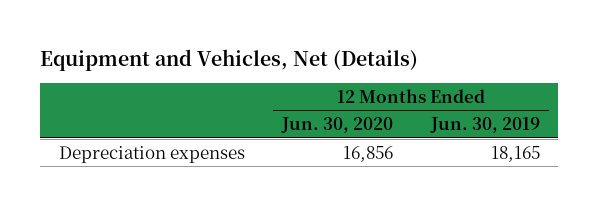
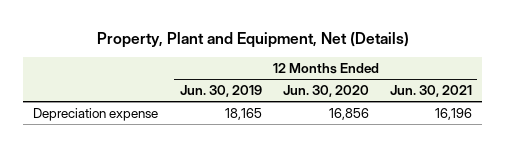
[40,49,419,72] Equipment and Vehicles, Net (Details) -> [96,31,409,48] Property, Plant and Equipment, Net (Details)
none -> [389,84,472,97] Jun. 30, 2021
[58,145,245,163] Depreciation expenses -> [33,107,159,121] Depreciation expense

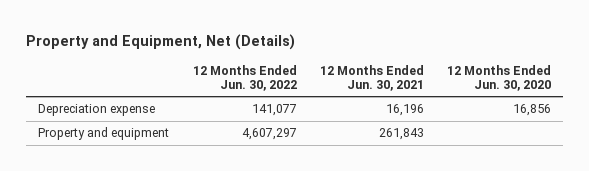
[96,31,409,48] Property, Plant and Equipment, Net (Details) -> [26,33,296,50] Property and Equipment, Net (Details)
[179,84,262,97] Jun. 30, 2019 -> none
none -> [192,64,297,91] 12 Months Ended Jun. 30, 2022
none -> [38,127,170,141] Property and equipment

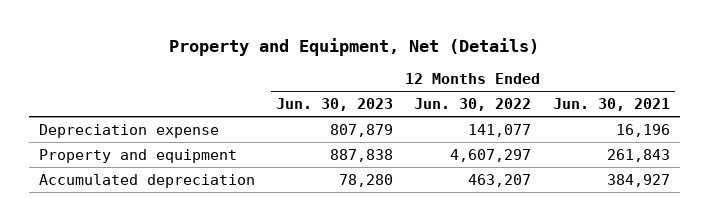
[447,64,552,91] 12 Months Ended Jun. 30, 2020 -> none
none -> [276,98,394,112] Jun. 30, 2023
none -> [39,173,256,188] Accumulated depreciation

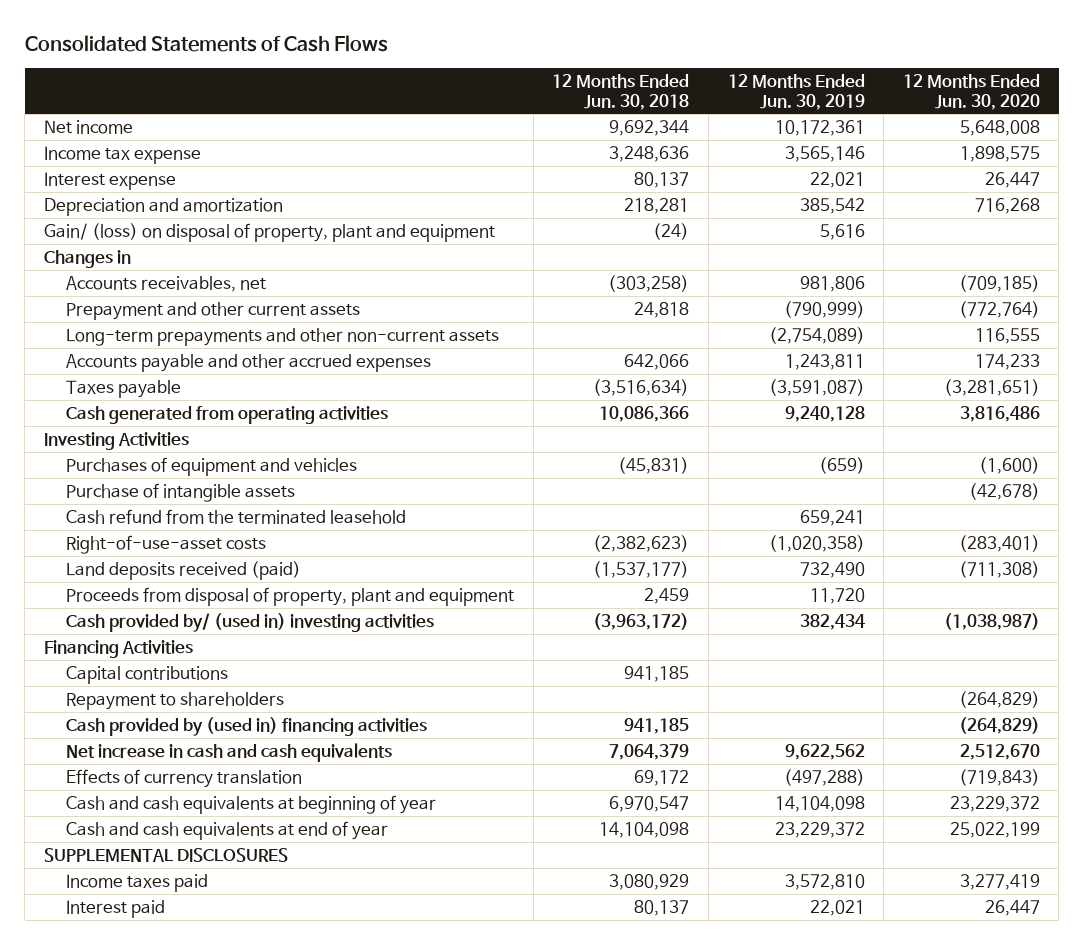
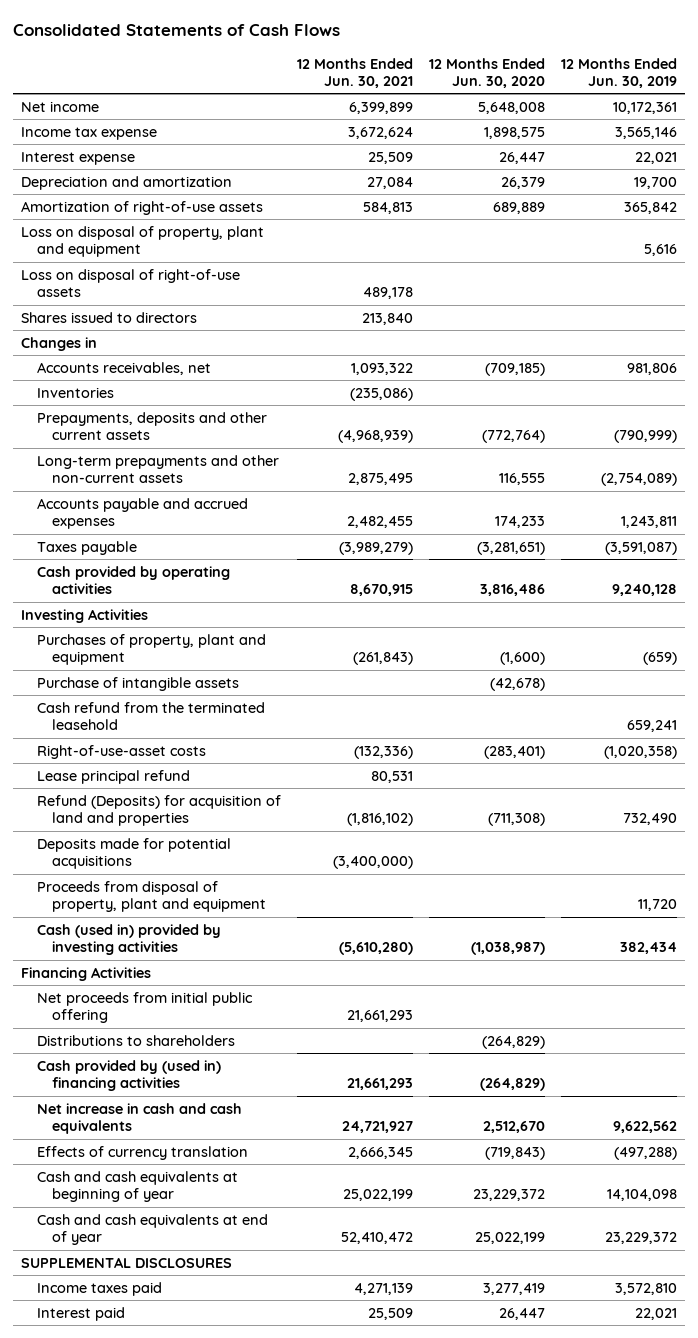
[552,74,690,110] 12 Months Ended Jun. 30, 2018 -> none
none -> [296,57,413,88] 12 Months Ended Jun. 30, 2021
[799,198,865,215] 385,542 -> [633,176,677,189] 19,700
[974,198,1040,215] 716,268 -> [500,176,545,189] 26,379
none -> [21,200,264,215] Amortization of right-of-use assets
[43,223,495,243] Gain/ (loss) on disposal of property, plant and equipment -> [21,225,265,258] Loss on disposal of property, plant and equipment
none -> [21,268,241,298] Loss on disposal of right-of-use assets
none -> [21,311,198,323] Shares issued to directors
none -> [36,386,114,398] Inventories
[66,302,361,321] Prepayment and other current assets -> [36,411,267,441] Prepayments, deposits and other current assets
[66,354,432,373] Accounts payable and other accrued expenses -> [36,497,248,530] Accounts payable and accrued expenses
[66,406,389,425] Cash generated from operating activities -> [36,565,230,595] Cash provided by operating activities
[66,457,358,477] Purchases of equipment and vehicles -> [36,633,266,666] Purchases of property, plant and equipment
none -> [36,769,190,784] Lease principal refund
[66,561,302,581] Land deposits received (paid) -> [36,794,281,827] Refund (Deposits) for acquisition of land and properties
none -> [36,837,231,870] Deposits made for potential acquisitions
[66,613,435,633] Cash provided by/ (used in) investing activities -> [36,923,221,956] Cash (used in) provided by investing activities
[66,666,229,685] Capital contributions -> none
none -> [36,991,253,1024] Net proceeds from initial public offering
[66,692,285,711] Repayment to shareholders -> [36,1034,235,1046] Distributions to shareholders

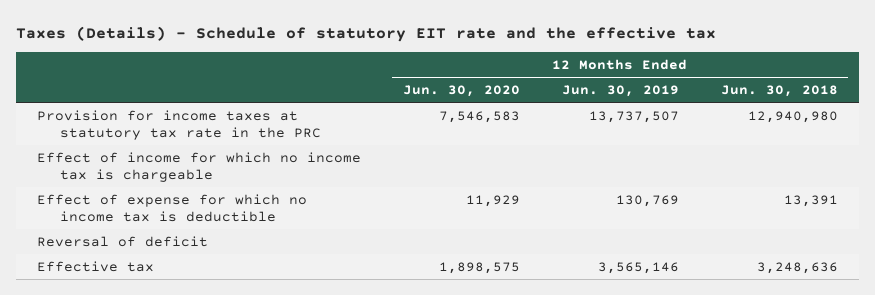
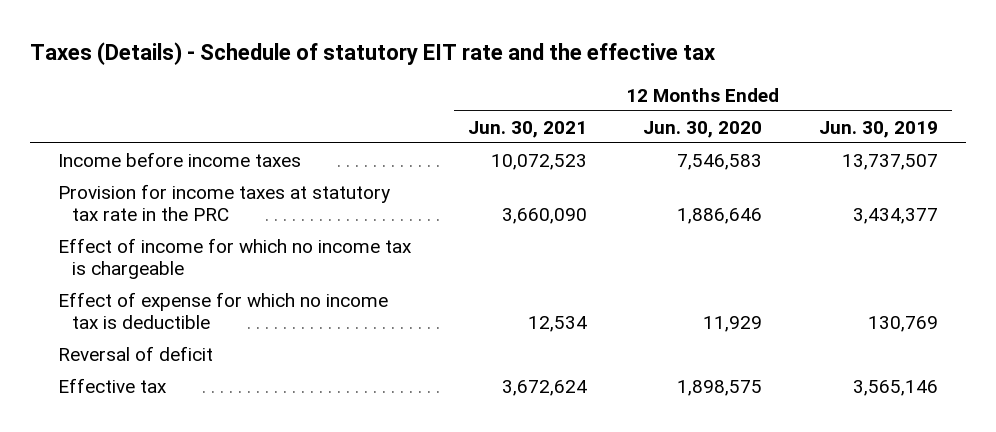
[720,84,838,97] Jun. 30, 2018 -> none
none -> [467,120,587,138] Jun. 30, 2021
none -> [58,151,302,167] Income before income taxes
[438,110,520,123] 7,546,583 -> [677,207,763,224] 1,886,646
[588,110,679,123] 13,737,507 -> [852,207,938,224] 3,434,377

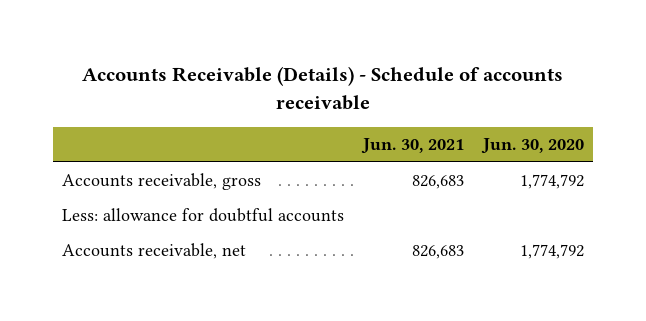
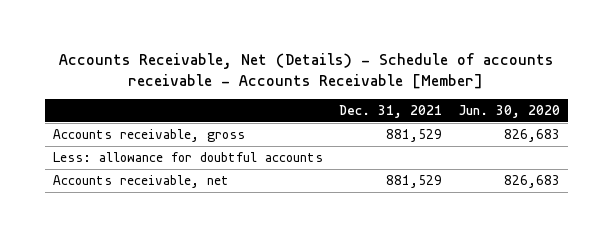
[81,65,563,110] Accounts Receivable (Details) - Schedule of accounts receivable -> [59,53,554,89] Accounts Receivable, Net (Details) - Schedule of accounts receivable - Accounts Receivable [Member]
[360,138,464,155] Jun. 30, 2021 -> none
none -> [339,105,443,119] Dec. 31, 2021
[519,174,584,190] 1,774,792 -> [503,128,560,142] 826,683
[519,244,584,260] 1,774,792 -> [503,174,560,188] 826,683

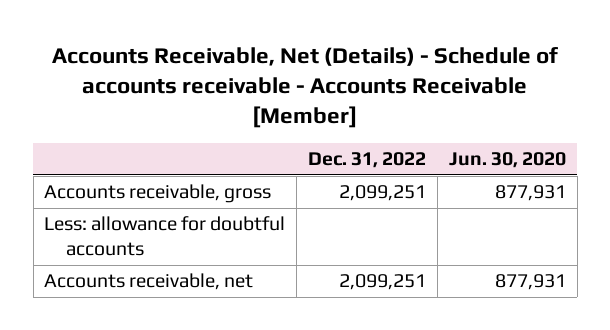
[339,105,443,119] Dec. 31, 2021 -> none
none -> [308,152,427,169] Dec. 31, 2022
[503,128,560,142] 826,683 -> [494,185,566,202] 877,931
[503,174,560,188] 826,683 -> [494,274,566,291] 877,931

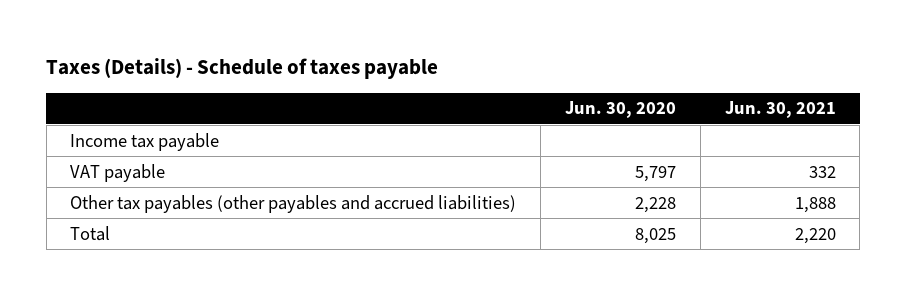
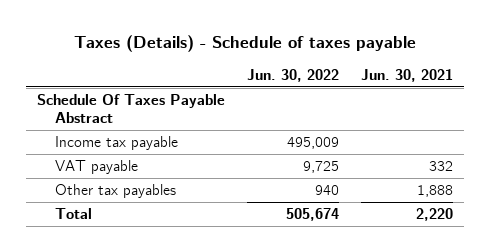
[564,101,676,119] Jun. 30, 2020 -> none
none -> [246,68,339,82] Jun. 30, 2022
none -> [36,94,225,123] Schedule Of Taxes Payable Abstract
[70,194,517,213] Other tax payables (other payables and accrued liabilities) -> [54,184,176,199] Other tax payables

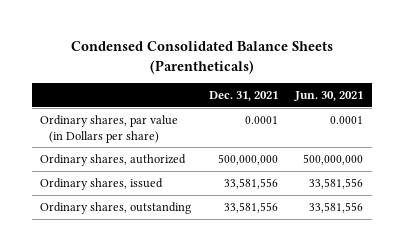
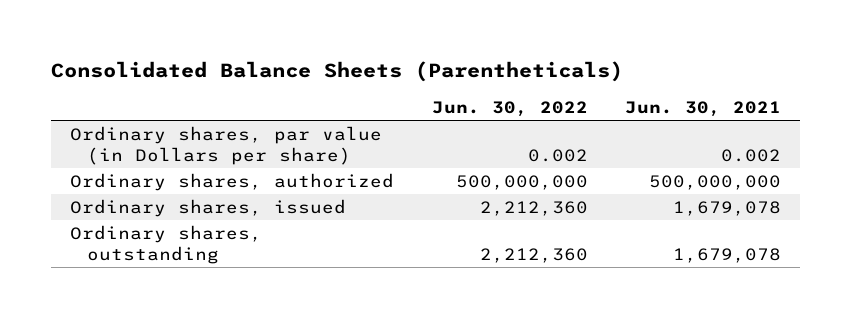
[70,41,333,74] Condensed Consolidated Balance Sheets (Parentheticals) -> [51,61,624,83] Consolidated Balance Sheets (Parentheticals)
[208,91,278,102] Dec. 31, 2021 -> none
none -> [431,100,588,117] Jun. 30, 2022
[330,115,364,124] 0.0001 -> [721,148,782,162] 0.002
[309,177,364,189] 33,581,556 -> [673,201,782,217] 1,679,078
[309,201,364,213] 33,581,556 -> [673,247,782,263] 1,679,078

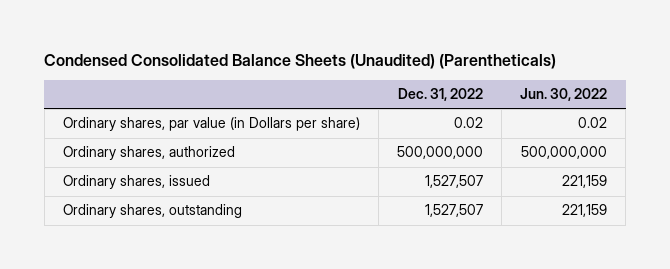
[51,61,624,83] Consolidated Balance Sheets (Parentheticals) -> [44,53,557,69] Condensed Consolidated Balance Sheets (Unaudited) (Parentheticals)
[625,100,782,117] Jun. 30, 2021 -> none
none -> [397,88,483,102] Dec. 31, 2022
[527,148,588,162] 0.002 -> [577,117,607,129] 0.02
[479,201,588,217] 2,212,360 -> [561,175,607,189] 221,159
[479,247,588,263] 2,212,360 -> [561,204,607,218] 221,159

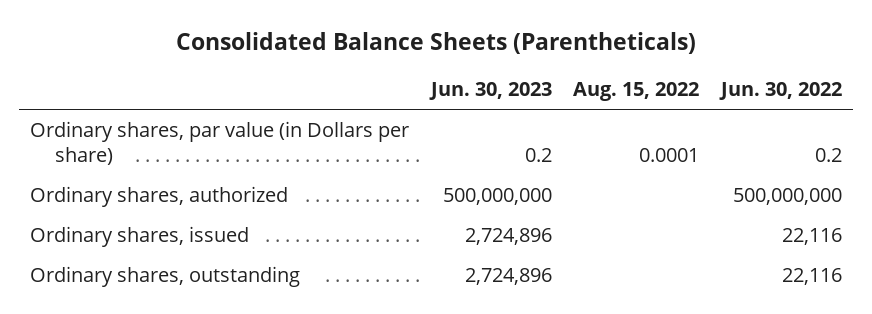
[44,53,557,69] Condensed Consolidated Balance Sheets (Unaudited) (Parentheticals) -> [175,31,696,54] Consolidated Balance Sheets (Parentheticals)
[397,88,483,102] Dec. 31, 2022 -> none
none -> [428,82,552,101] Jun. 30, 2023
none -> [573,82,700,102] Aug. 15, 2022
[577,117,607,129] 0.02 -> [814,147,842,162] 0.2
[561,175,607,189] 221,159 -> [781,227,842,245] 22,116
[561,204,607,218] 221,159 -> [781,267,842,285] 22,116

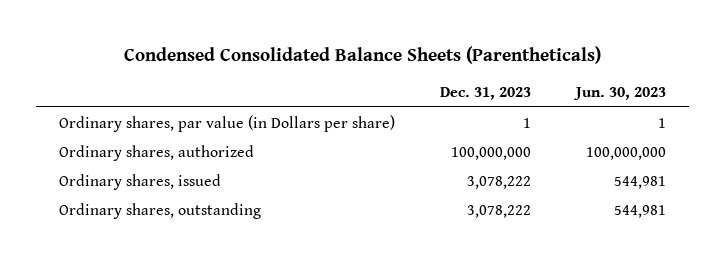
[175,31,696,54] Consolidated Balance Sheets (Parentheticals) -> [123,46,601,65] Condensed Consolidated Balance Sheets (Parentheticals)
[573,82,700,102] Aug. 15, 2022 -> none
[718,82,842,101] Jun. 30, 2022 -> none
none -> [440,87,532,101] Dec. 31, 2023
[524,147,552,162] 0.2 -> [658,117,667,128] 1
[442,187,552,205] 500,000,000 -> [586,146,667,160] 100,000,000
[464,227,552,245] 2,724,896 -> [614,175,667,189] 544,981
[464,267,552,285] 2,724,896 -> [614,204,667,218] 544,981

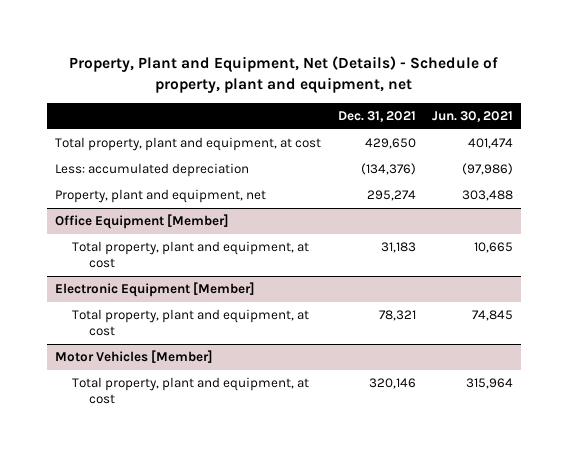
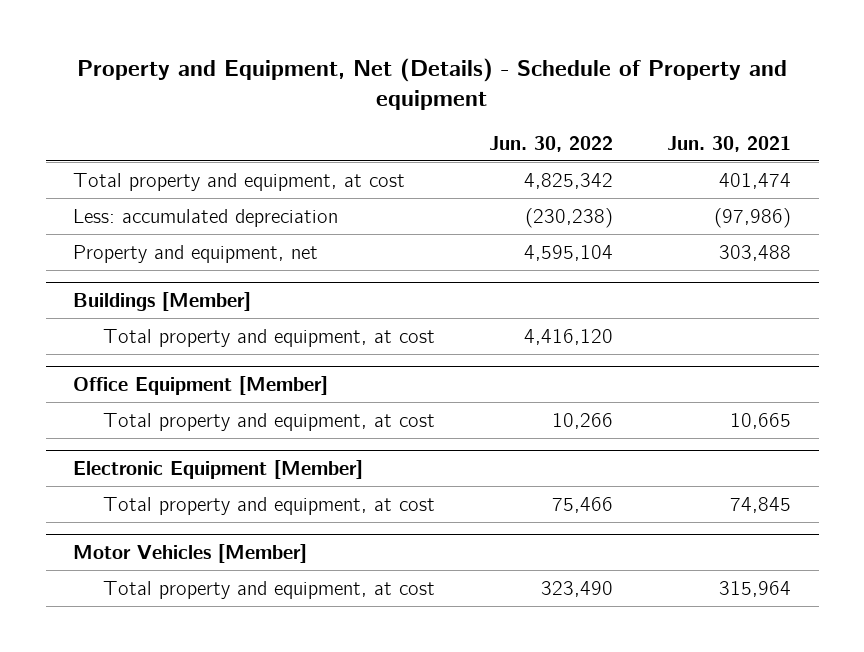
[69,56,499,94] Property, Plant and Equipment, Net (Details) - Schedule of property, plant and equipment, net -> [77,57,788,110] Property and Equipment, Net (Details) - Schedule of Property and equipment
[337,111,416,123] Dec. 31, 2021 -> none
none -> [489,135,614,152] Jun. 30, 2022
[55,137,322,152] Total property, plant and equipment, at cost -> [72,172,405,191] Total property and equipment, at cost
[55,189,267,204] Property, plant and equipment, net -> [72,244,318,263] Property and equipment, net
none -> [72,292,251,312] Buildings [Member]
none -> [102,328,435,347] Total property and equipment, at cost
[72,241,310,269] Total property, plant and equipment, at cost -> [102,412,435,431] Total property and equipment, at cost
[72,309,310,337] Total property, plant and equipment, at cost -> [102,496,435,515] Total property and equipment, at cost
[72,377,310,405] Total property, plant and equipment, at cost -> [102,580,435,599] Total property and equipment, at cost

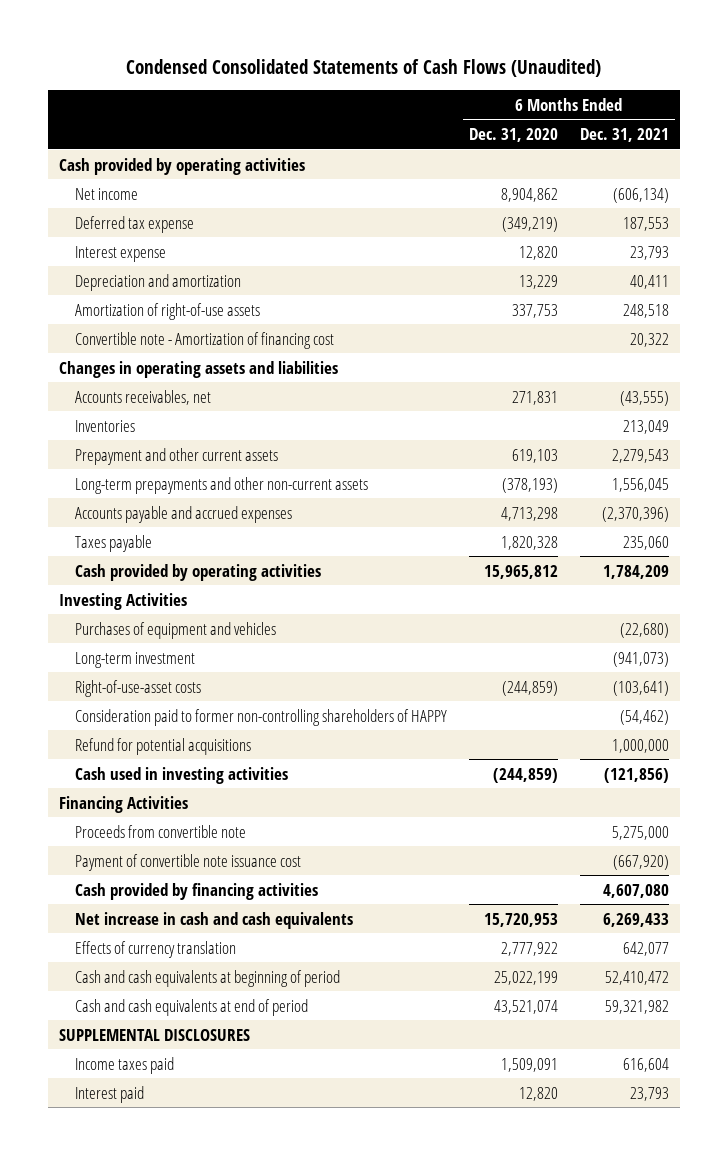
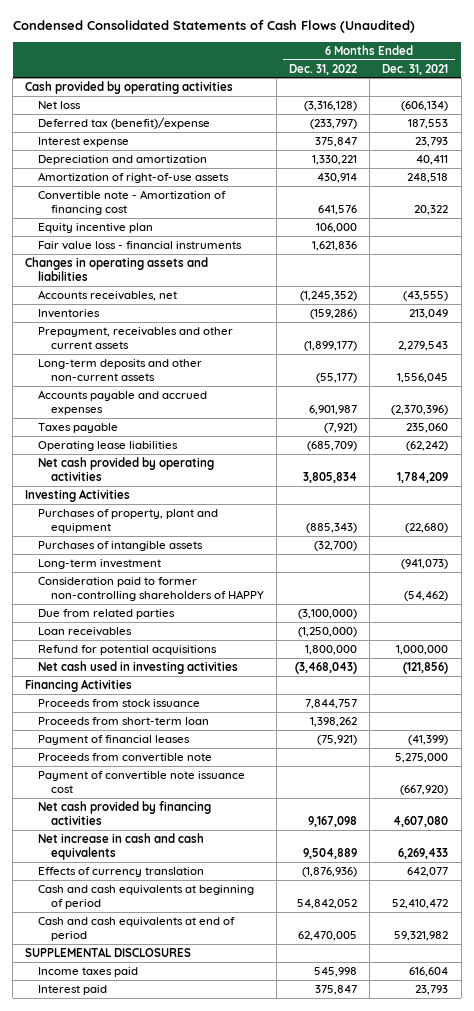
[468,128,558,143] Dec. 31, 2020 -> none
none -> [289,63,358,75] Dec. 31, 2022
[74,187,138,200] Net income -> [38,100,82,109] Net loss
[74,215,194,233] Deferred tax expense -> [38,116,211,129] Deferred tax (benefit)/expense
none -> [38,222,154,233] Equity incentive plan
none -> [38,240,243,250] Fair value loss - financial instruments
[74,447,278,465] Prepayment and other current assets -> [38,326,234,349] Prepayment, receivables and other current assets
[74,476,368,494] Long-term prepayments and other non-current assets -> [38,358,203,381] Long-term deposits and other non-current assets
none -> [38,440,179,451] Operating lease liabilities
[74,563,321,581] Cash provided by operating activities -> [38,456,215,481] Net cash provided by operating activities
[74,621,276,639] Purchases of equipment and vehicles -> [38,508,219,533] Purchases of property, plant and equipment
none -> [38,540,204,551] Purchases of intangible assets
[74,679,201,697] Right-of-use-asset costs -> none
none -> [38,608,176,619] Due from related parties
none -> [38,626,133,636] Loan receivables
[74,766,288,784] Cash used in investing activities -> [38,660,239,674] Net cash used in investing activities
none -> [38,698,201,707] Proceeds from stock issuance
none -> [38,716,210,725] Proceeds from short-term loan
none -> [38,734,191,745] Payment of financial leases
[74,882,318,900] Cash provided by financing activities -> [38,800,212,825] Net cash provided by financing activities

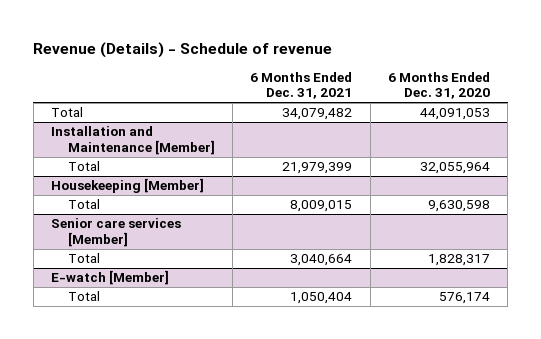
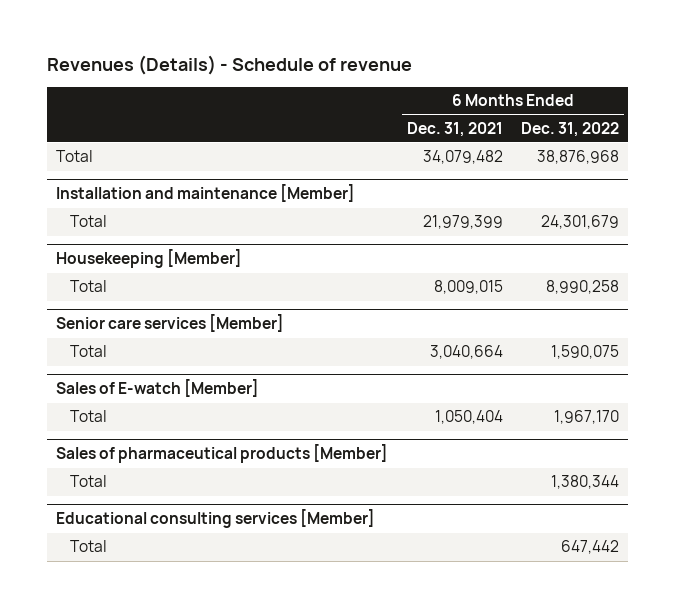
[33,42,333,59] Revenue (Details) - Schedule of revenue -> [46,55,412,76] Revenues (Details) - Schedule of revenue
[388,71,491,100] 6 Months Ended Dec. 31, 2020 -> none
none -> [521,121,620,137] Dec. 31, 2022
[51,126,215,155] Installation and Maintenance [Member] -> [56,184,356,203] Installation and maintenance [Member]
[51,270,170,286] E-watch [Member] -> [56,379,260,398] Sales of E-watch [Member]
none -> [56,444,389,464] Sales of pharmaceutical products [Member]
none -> [70,475,108,488] Total
none -> [56,509,376,529] Educational consulting services [Member]
none -> [70,540,108,553] Total

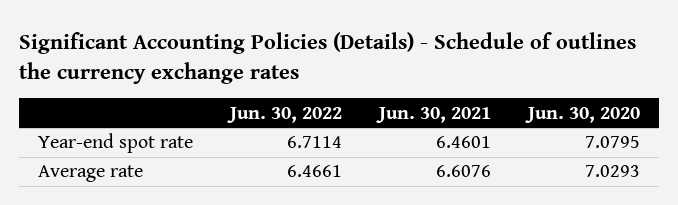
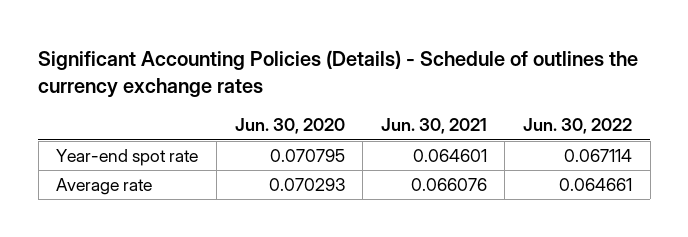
[286,136,342,149] 6.7114 -> [563,149,632,163] 0.067114
[436,136,492,149] 6.4601 -> [412,149,487,163] 0.064601
[585,136,641,149] 7.0795 -> [269,149,345,163] 0.070795
[286,165,342,178] 6.4661 -> [558,178,632,192] 0.064661
[436,165,492,178] 6.6076 -> [410,178,487,192] 0.066076
[585,165,641,178] 7.0293 -> [268,178,345,192] 0.070293

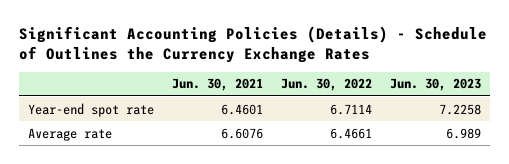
[38,49,639,98] Significant Accounting Policies (Details) - Schedule of outlines the currency exchange rates -> [18,25,487,63] Significant Accounting Policies (Details) - Schedule of Outlines the Currency Exchange Rates
[234,118,345,135] Jun. 30, 2020 -> none
none -> [390,78,482,92] Jun. 30, 2023
[412,149,487,163] 0.064601 -> [220,103,263,115] 6.4601
[563,149,632,163] 0.067114 -> [330,103,373,115] 6.7114
[410,178,487,192] 0.066076 -> [220,127,263,139] 6.6076
[558,178,632,192] 0.064661 -> [330,127,373,139] 6.4661

